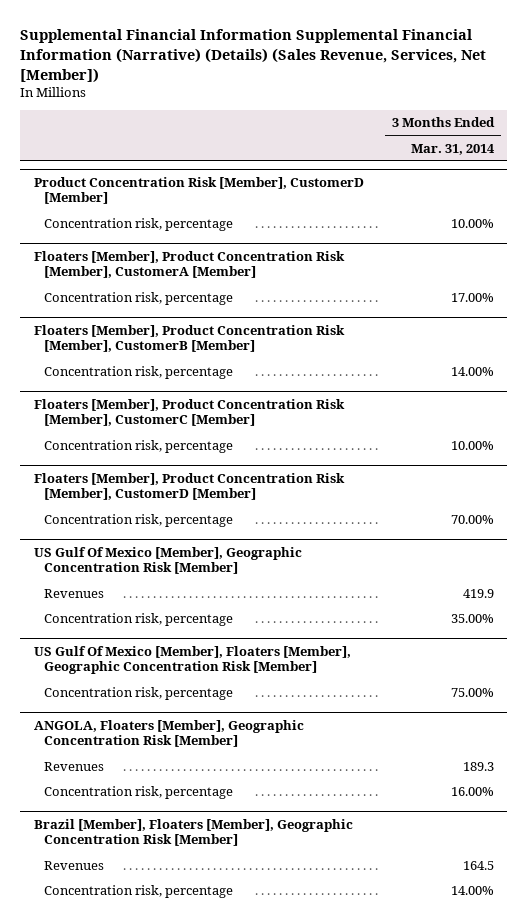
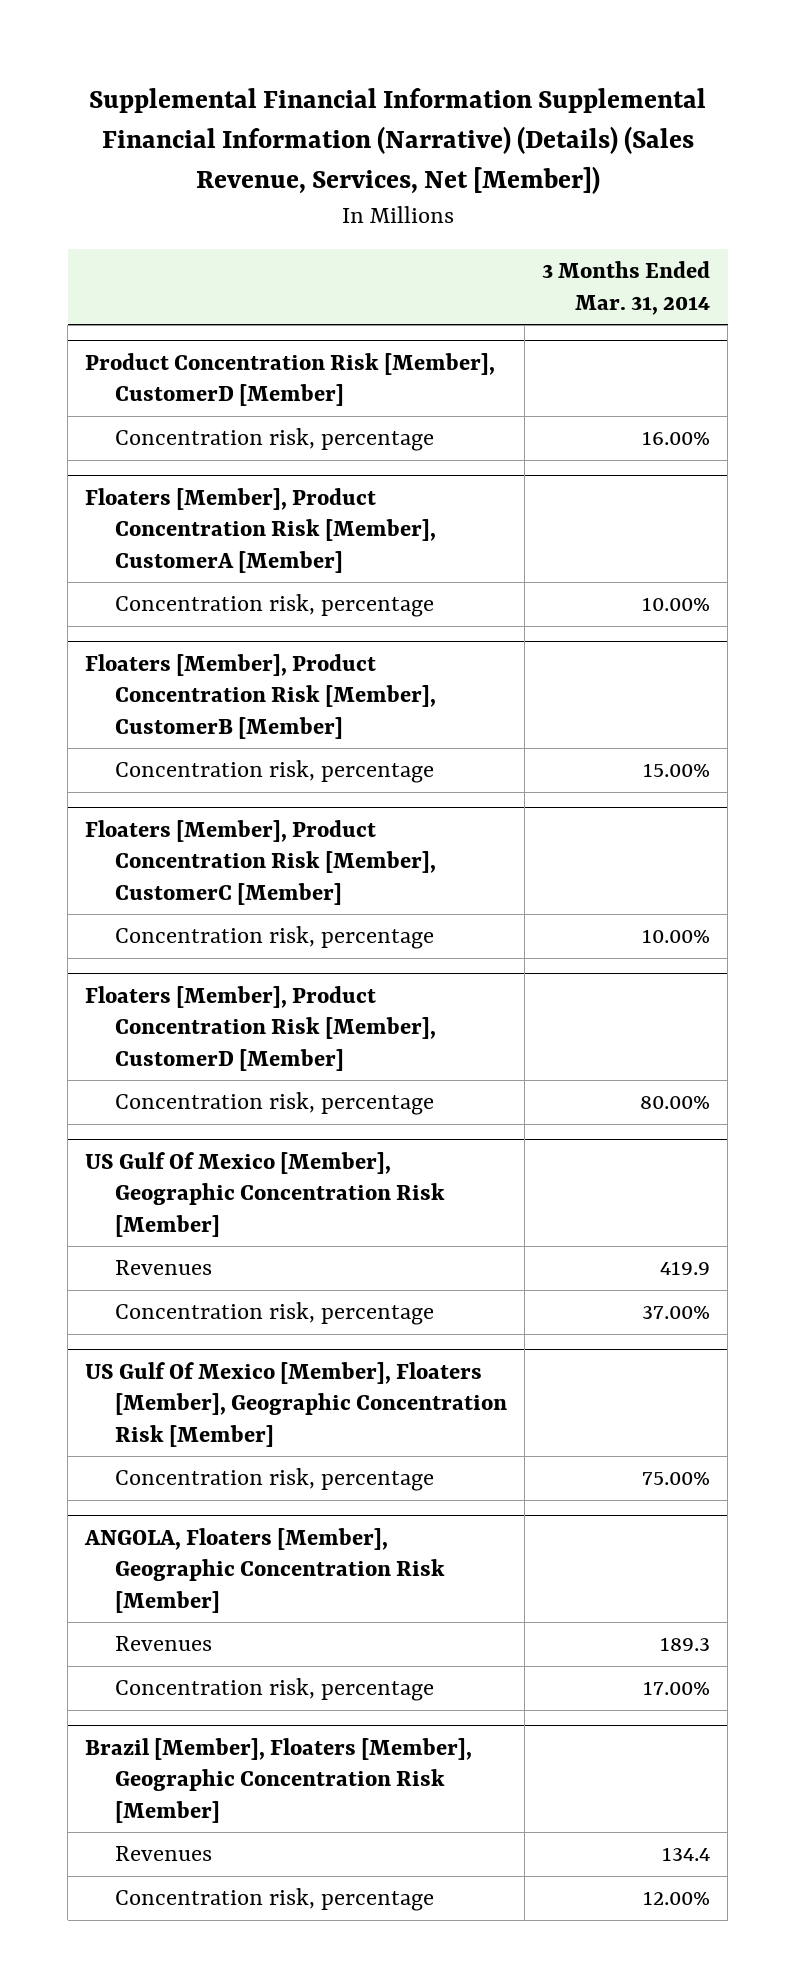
[450,219,494,229] 10.00% -> [642,431,711,446] 16.00%
[450,293,494,303] 17.00% -> [642,597,711,612] 10.00%
[450,367,494,377] 14.00% -> [643,763,711,778] 15.00%
[450,515,494,525] 70.00% -> [640,1096,711,1110] 80.00%
[450,614,494,624] 35.00% -> [642,1306,711,1320] 37.00%
[450,787,494,797] 16.00% -> [643,1681,711,1696] 17.00%
[462,861,494,871] 164.5 -> [662,1847,711,1862] 134.4
[450,886,494,896] 14.00% -> [643,1891,711,1906] 12.00%

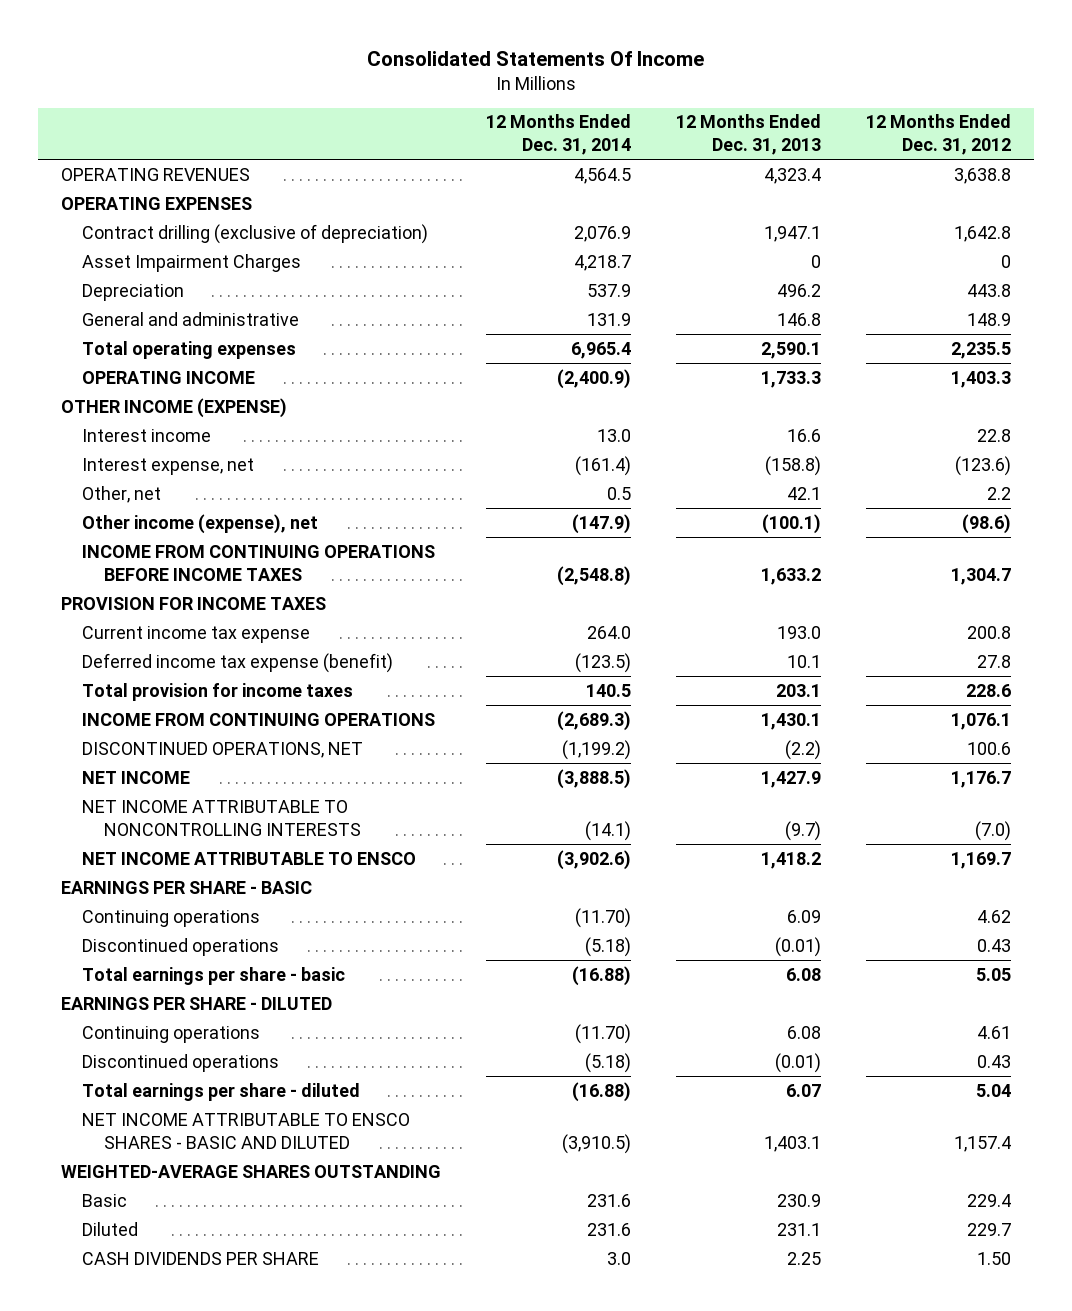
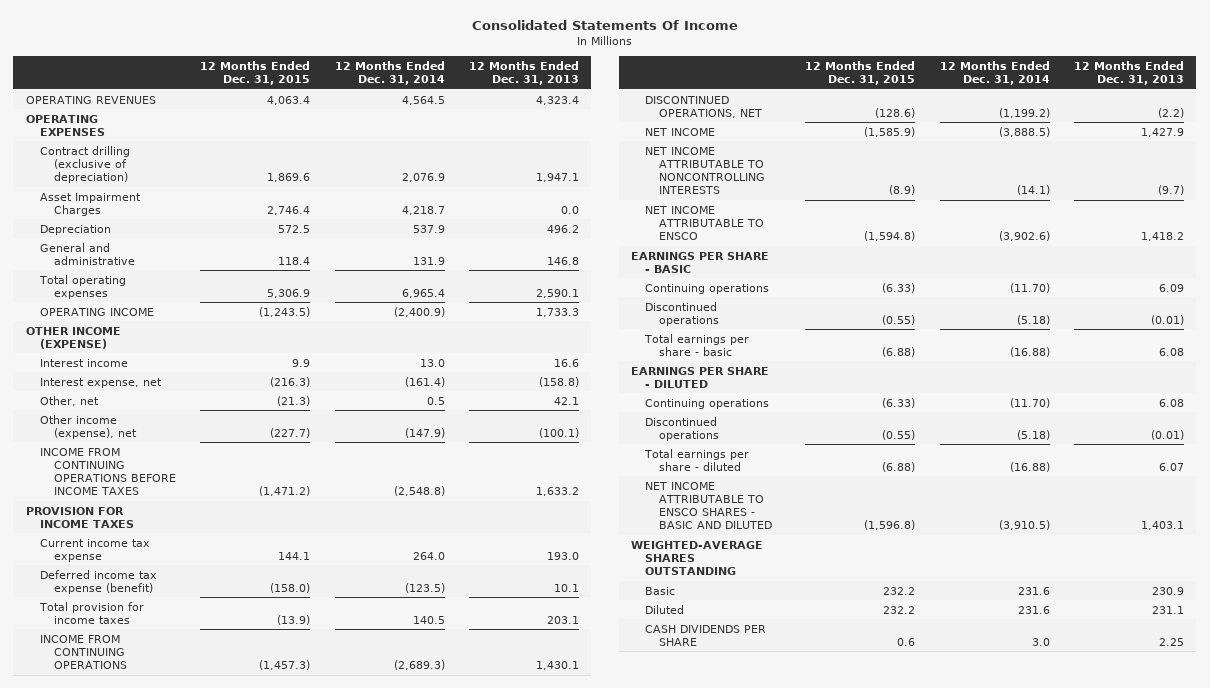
[866,114,1012,156] 12 Months Ended Dec. 31, 2012 -> none
none -> [200,60,311,86] 12 Months Ended Dec. 31, 2015
[811,254,822,268] 0 -> [560,205,579,214] 0.0

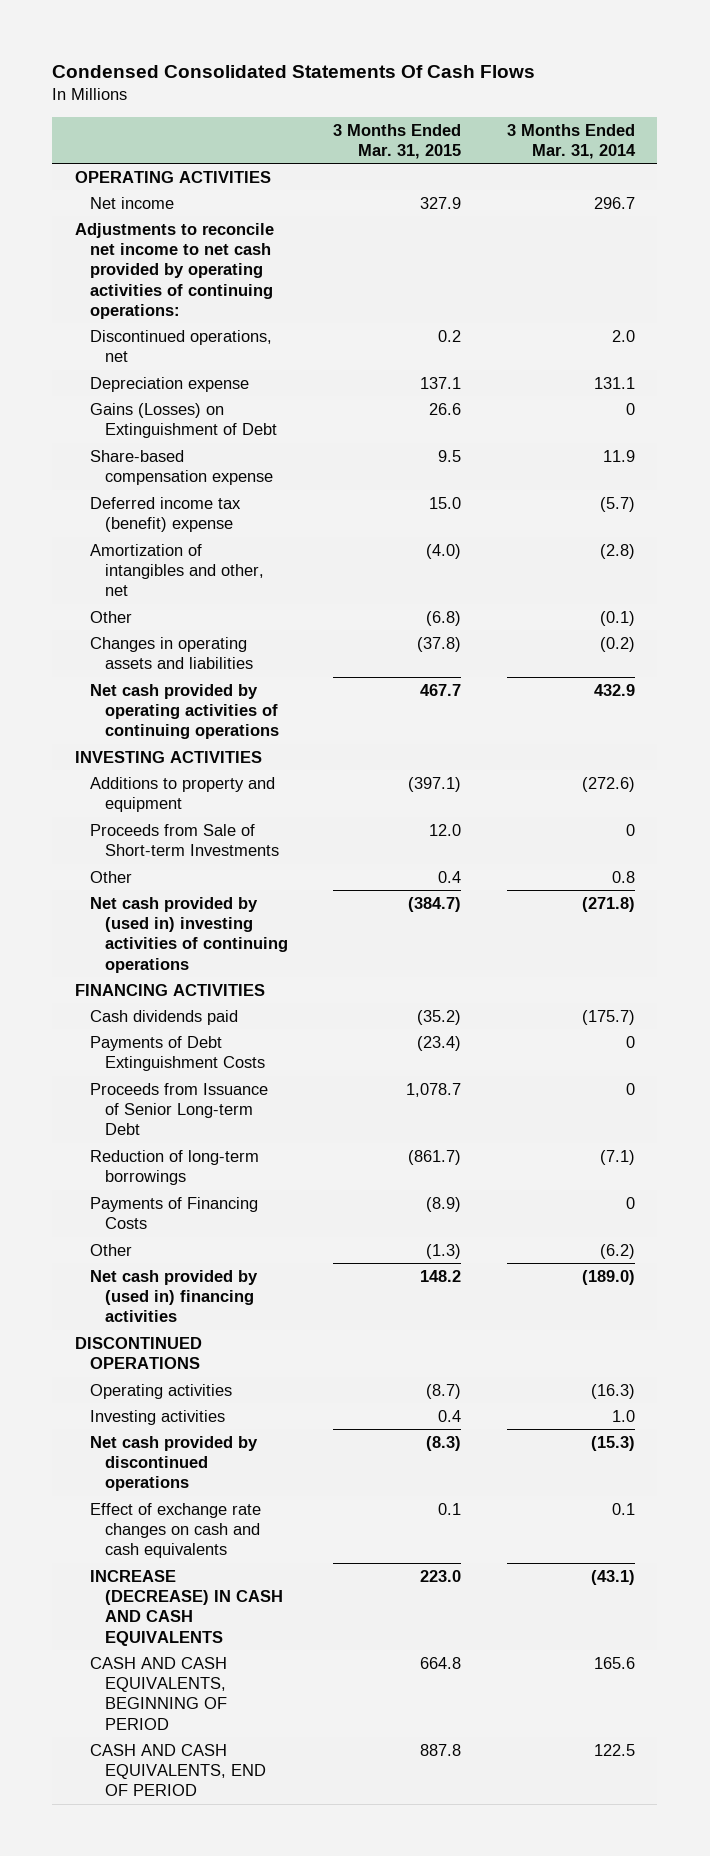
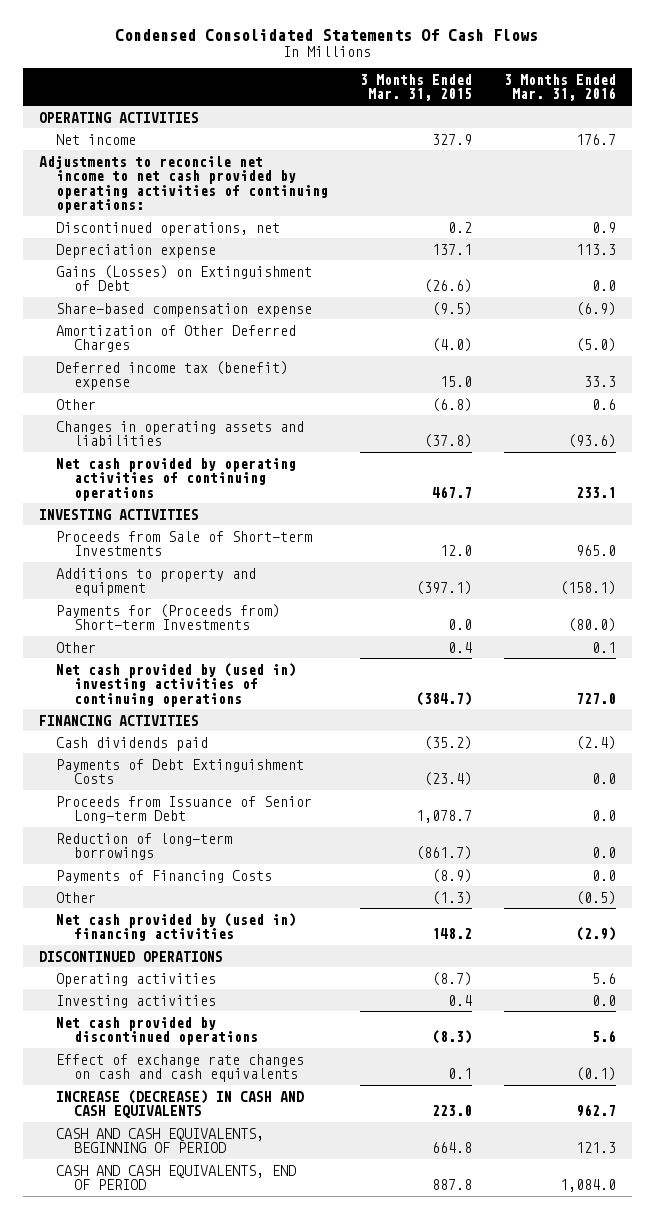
[506,123,636,160] 3 Months Ended Mar. 31, 2014 -> none
none -> [503,73,616,102] 3 Months Ended Mar. 31, 2016
[429,402,462,415] 26.6 -> [423,279,472,294] (26.6)
[438,449,462,462] 9.5 -> [431,301,472,316] (9.5)
none -> [56,324,297,353] Amortization of Other Deferred Charges
[90,543,265,597] Amortization of intangibles and other, net -> none
[90,776,276,813] Additions to property and equipment -> [56,567,257,597] Additions to property and equipment
none -> [56,603,281,631] Payments for (Proceeds from) Short-term Investments

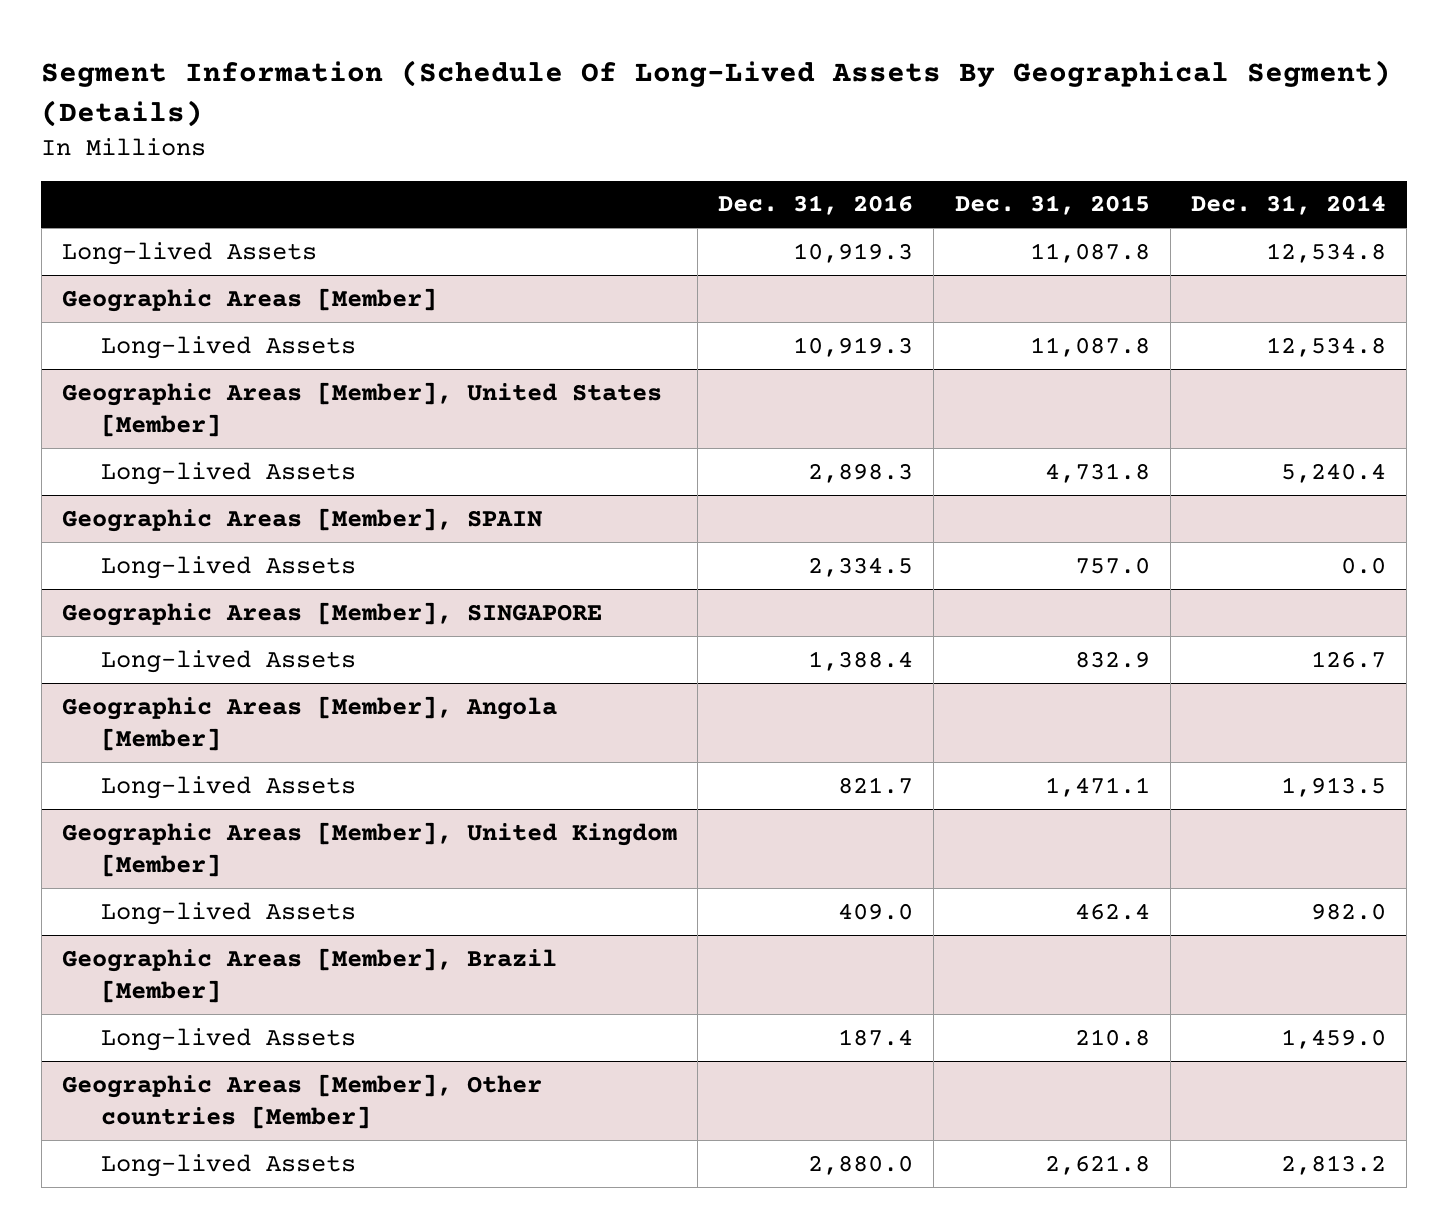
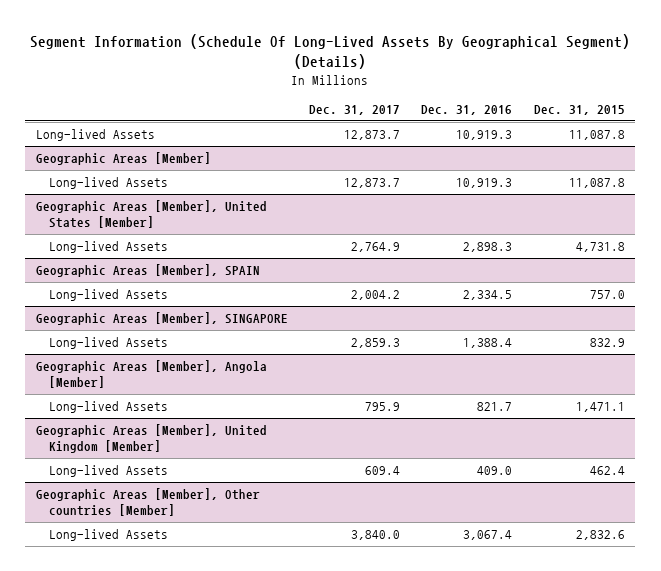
[1191,195,1387,216] Dec. 31, 2014 -> none
none -> [309,105,401,116] Dec. 31, 2017
[61,947,557,1004] Geographic Areas [Member], Brazil [Member] -> none
[101,1027,357,1051] Long-lived Assets -> none
[808,1154,914,1175] 2,880.0 -> [463,530,513,541] 3,067.4
[1044,1154,1150,1175] 2,621.8 -> [575,530,625,541] 2,832.6

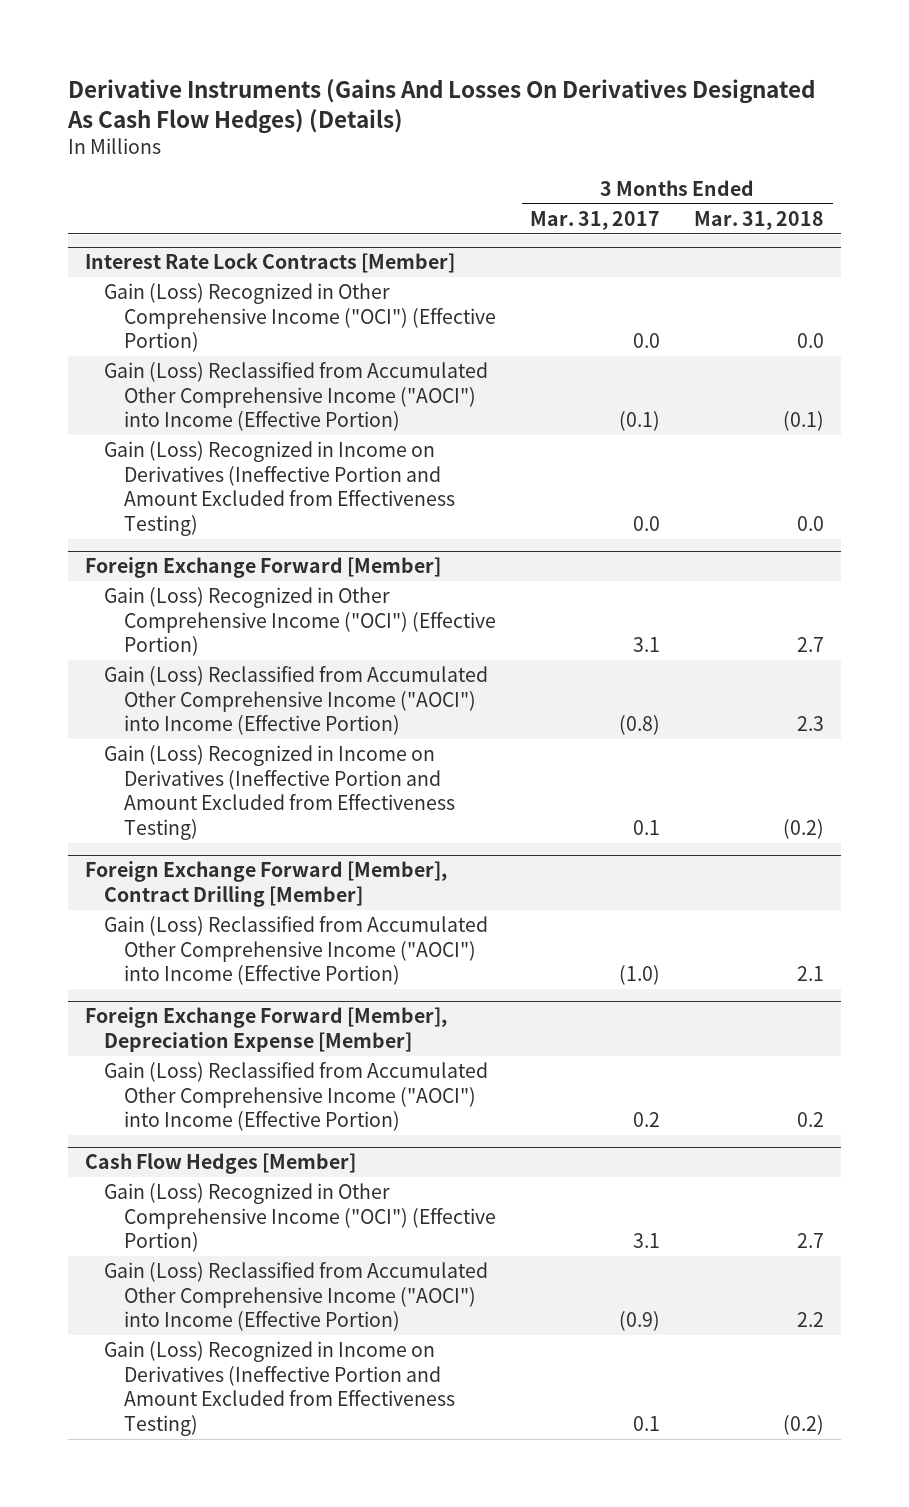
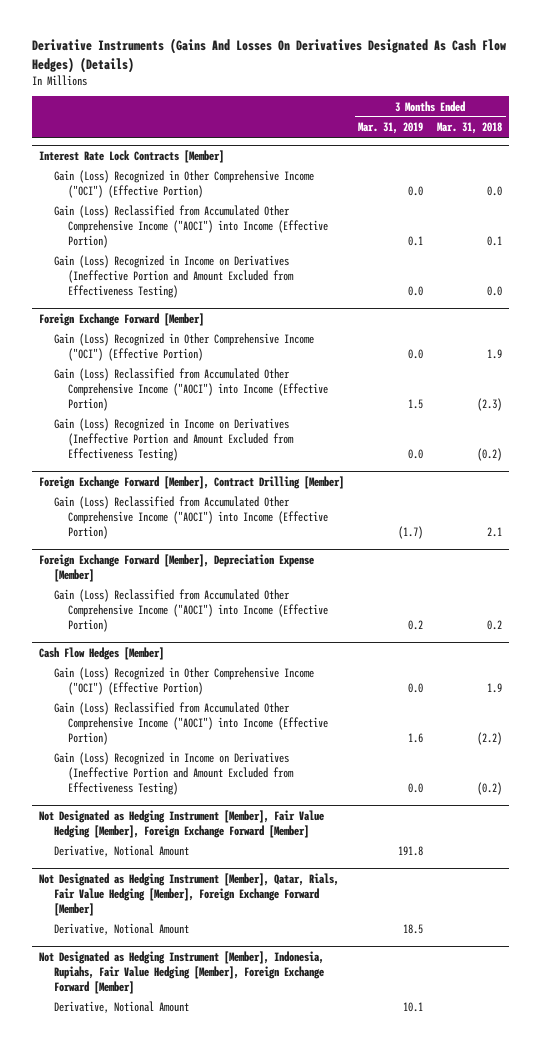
[530,210,661,230] Mar. 31, 2017 -> none
none -> [358,122,424,135] Mar. 31, 2019
[783,411,825,432] (0.1) -> [487,236,503,247] 0.1
[797,637,825,653] 2.7 -> [487,349,503,360] 1.9
[797,716,825,732] 2.3 -> [477,398,503,412] (2.3)
[797,1233,825,1249] 2.7 -> [487,683,503,694] 1.9
[797,1312,825,1328] 2.2 -> [477,732,503,746] (2.2)
none -> [38,809,324,838] Not Designated as Hedging Instrument [Member], Fair Value Hedging [Member], Foreign Exchange Forward [Member]
none -> [53,845,189,858] Derivative, Notional Amount
none -> [38,872,339,916] Not Designated as Hedging Instrument [Member], Qatar, Rials, Fair Value Hedging [Member], Foreign Exchange Forward [Member]
none -> [53,923,189,936] Derivative, Notional Amount
none -> [38,950,324,994] Not Designated as Hedging Instrument [Member], Indonesia, Rupiahs, Fair Value Hedging [Member], Foreign Exchange Forward [Member]
none -> [53,1001,189,1014] Derivative, Notional Amount

